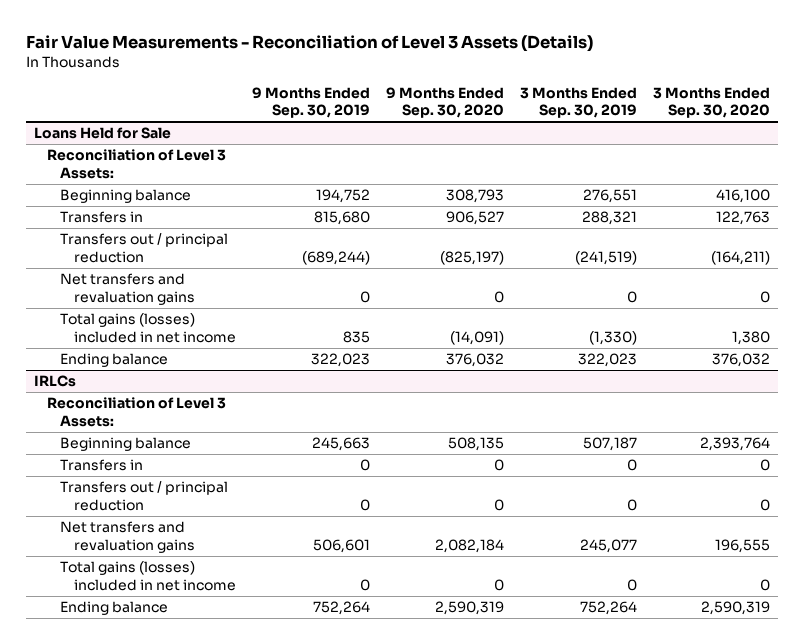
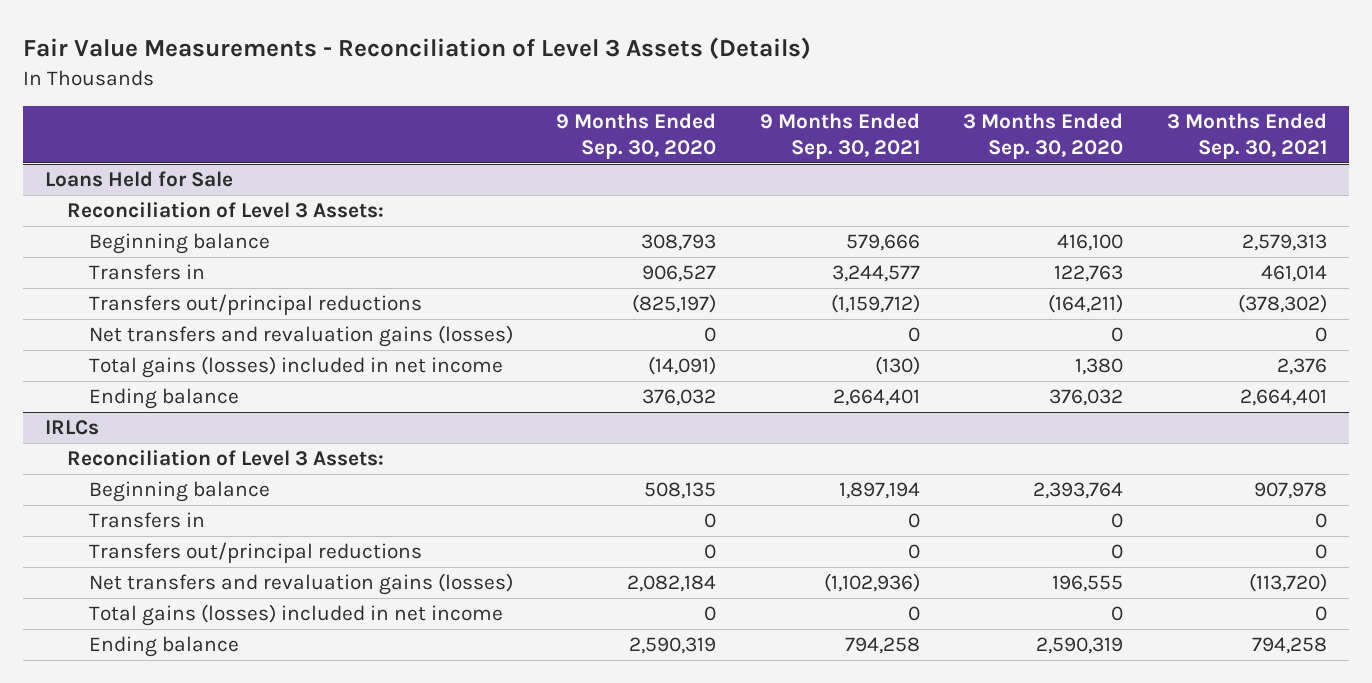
[251,86,370,119] 9 Months Ended Sep. 30, 2019 -> none
[519,86,637,119] 3 Months Ended Sep. 30, 2019 -> none
none -> [759,112,920,159] 9 Months Ended Sep. 30, 2021
none -> [1166,112,1327,159] 3 Months Ended Sep. 30, 2021
[60,233,229,264] Transfers out / principal reduction -> [88,294,422,316] Transfers out/principal reductions
[60,273,195,306] Net transfers and revaluation gains -> [88,325,513,348] Net transfers and revaluation gains (losses)
[60,481,229,512] Transfers out / principal reduction -> [88,542,422,564] Transfers out/principal reductions
[60,521,195,554] Net transfers and revaluation gains -> [88,573,513,596] Net transfers and revaluation gains (losses)

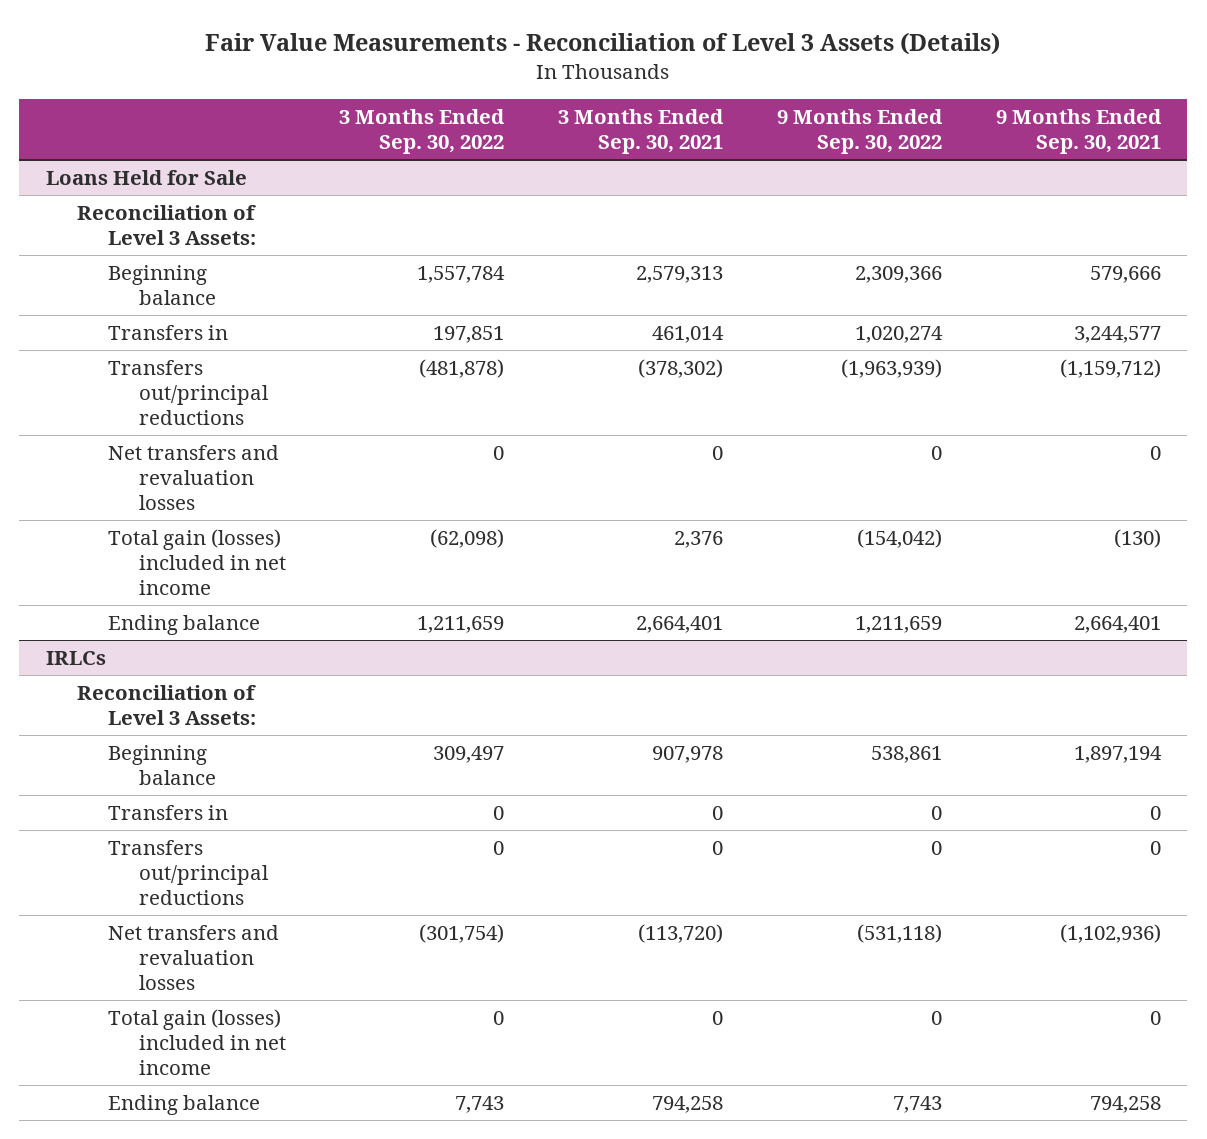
[556,112,717,159] 9 Months Ended Sep. 30, 2020 -> none
[963,112,1124,159] 3 Months Ended Sep. 30, 2020 -> none
none -> [339,108,506,155] 3 Months Ended Sep. 30, 2022
none -> [776,108,943,155] 9 Months Ended Sep. 30, 2022
[88,325,513,348] Net transfers and revaluation gains (losses) -> [107,444,279,510] Net transfers and revaluation losses
[88,356,503,379] Total gains (losses) included in net income -> [107,528,286,595] Total gain (losses) included in net income
[88,573,513,596] Net transfers and revaluation gains (losses) -> [107,924,279,990] Net transfers and revaluation losses
[88,604,503,627] Total gains (losses) included in net income -> [107,1008,286,1075] Total gain (losses) included in net income

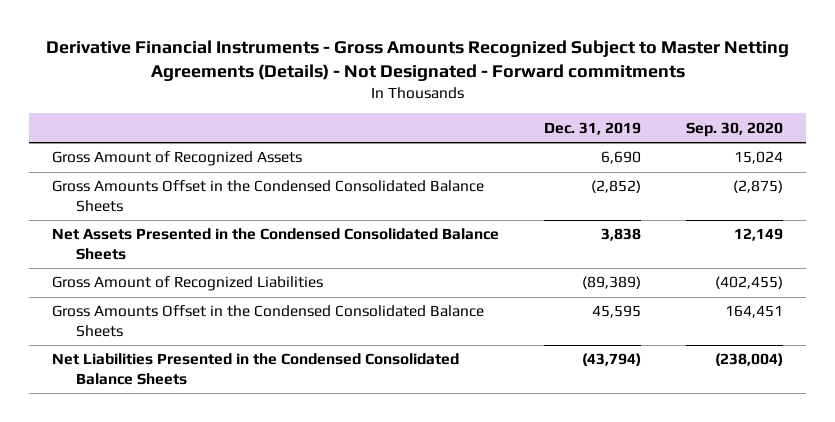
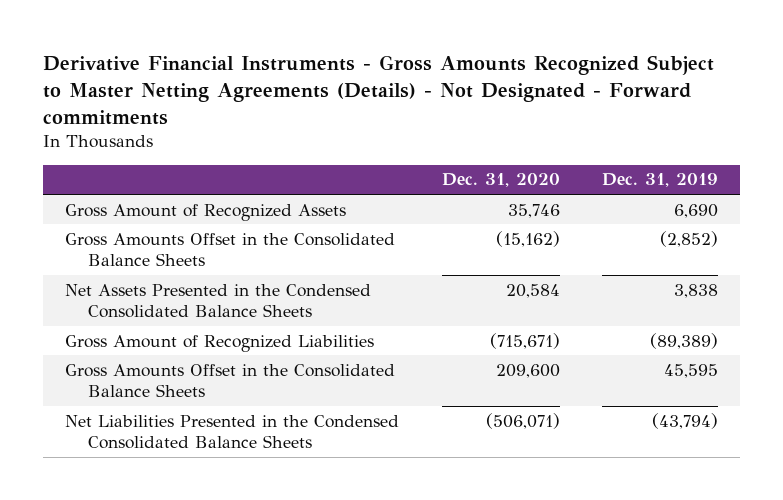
[686,121,784,137] Sep. 30, 2020 -> none
none -> [441,173,560,188] Dec. 31, 2020
[51,180,484,212] Gross Amounts Offset in the Condensed Consolidated Balance Sheets -> [64,232,395,266] Gross Amounts Offset in the Consolidated Balance Sheets
[51,305,484,337] Gross Amounts Offset in the Condensed Consolidated Balance Sheets -> [64,363,395,397] Gross Amounts Offset in the Consolidated Balance Sheets

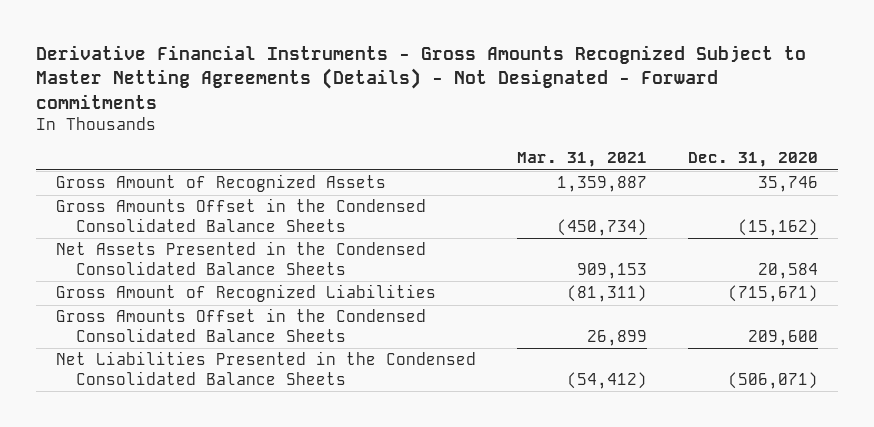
[602,173,719,188] Dec. 31, 2019 -> none
none -> [516,152,647,168] Mar. 31, 2021
[64,232,395,266] Gross Amounts Offset in the Consolidated Balance Sheets -> [56,198,427,233] Gross Amounts Offset in the Condensed Consolidated Balance Sheets
[64,363,395,397] Gross Amounts Offset in the Consolidated Balance Sheets -> [56,308,427,343] Gross Amounts Offset in the Condensed Consolidated Balance Sheets

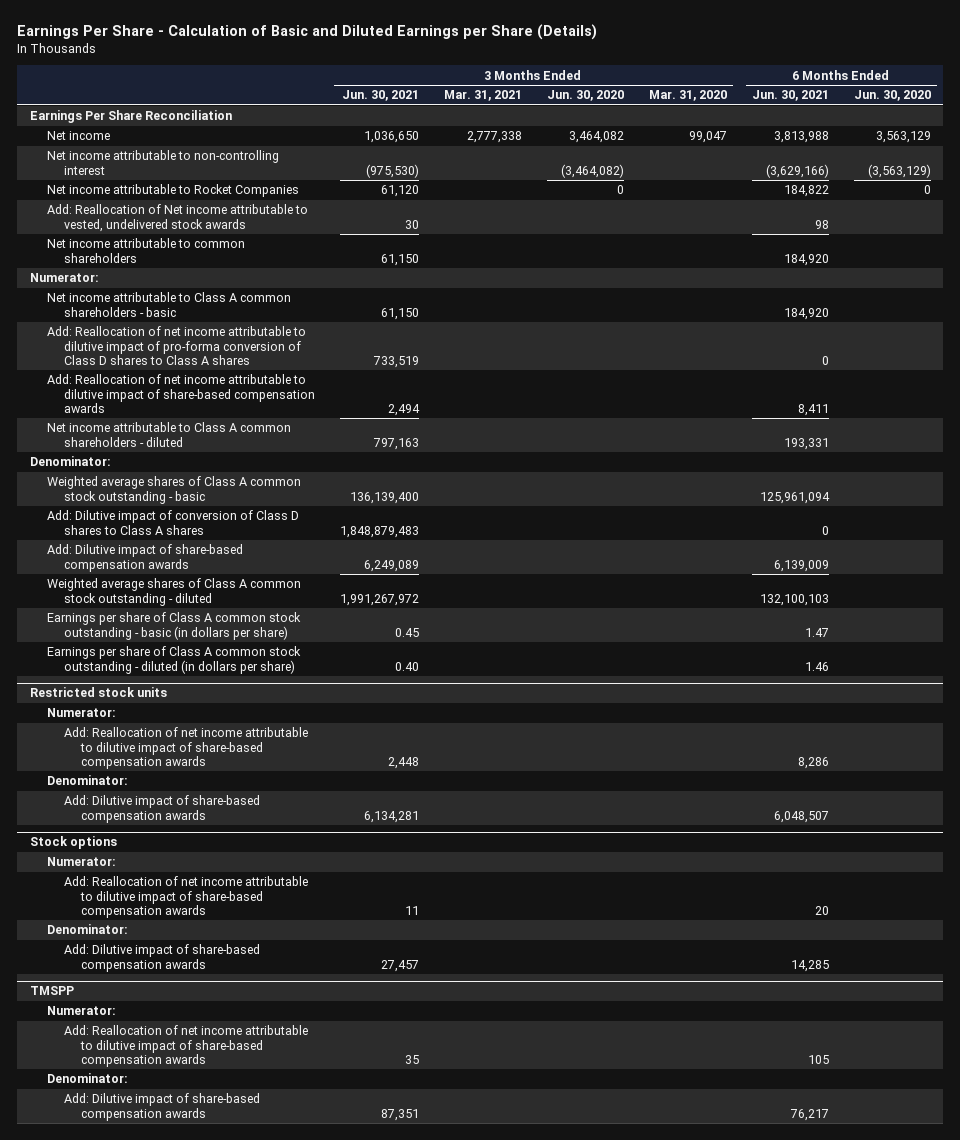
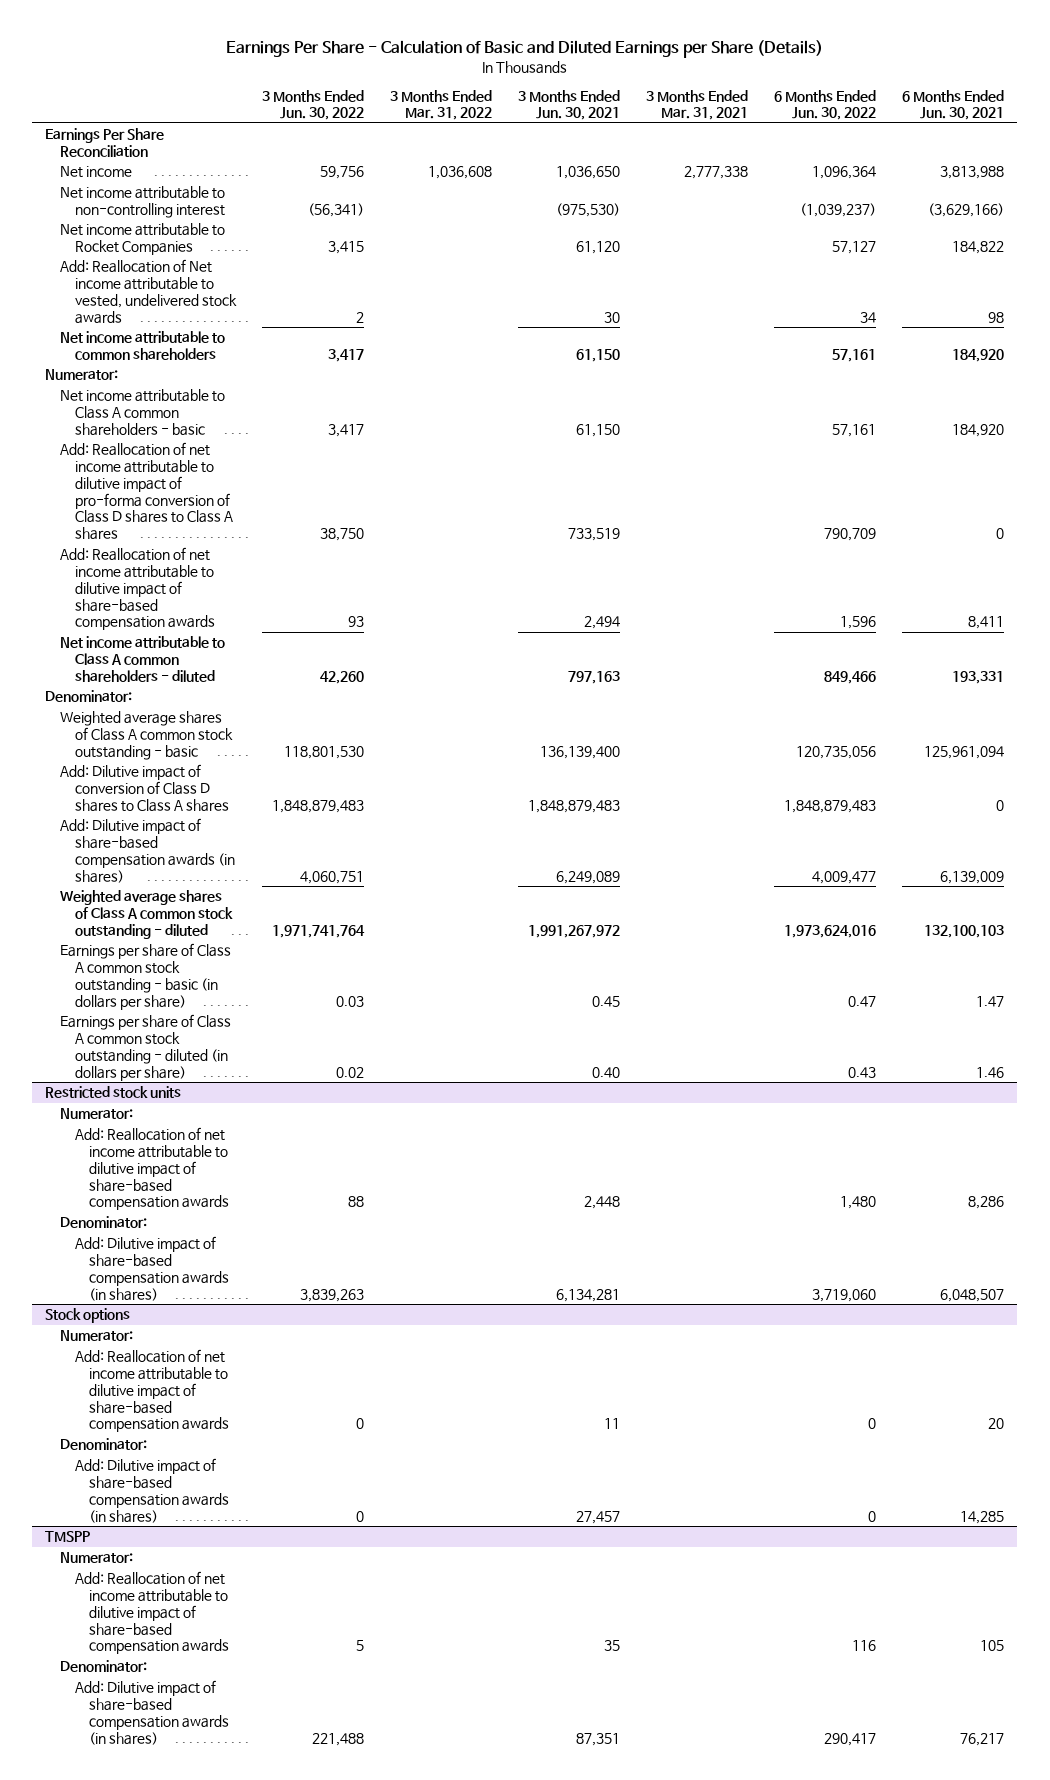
[546,90,624,102] Jun. 30, 2020 -> none
[648,90,727,102] Mar. 31, 2020 -> none
[853,90,931,102] Jun. 30, 2020 -> none
none -> [261,89,364,121] 3 Months Ended Jun. 30, 2022
none -> [389,89,492,121] 3 Months Ended Mar. 31, 2022
none -> [774,89,877,121] 6 Months Ended Jun. 30, 2022
[46,544,243,572] Add: Dilutive impact of share-based compensation awards -> [60,818,235,883] Add: Dilutive impact of share-based compensation awards (in shares)
[63,795,260,823] Add: Dilutive impact of share-based compensation awards -> [74,1236,230,1301] Add: Dilutive impact of share-based compensation awards (in shares)
[63,944,260,972] Add: Dilutive impact of share-based compensation awards -> [74,1458,230,1523] Add: Dilutive impact of share-based compensation awards (in shares)
[63,1093,260,1121] Add: Dilutive impact of share-based compensation awards -> [74,1680,230,1745] Add: Dilutive impact of share-based compensation awards (in shares)

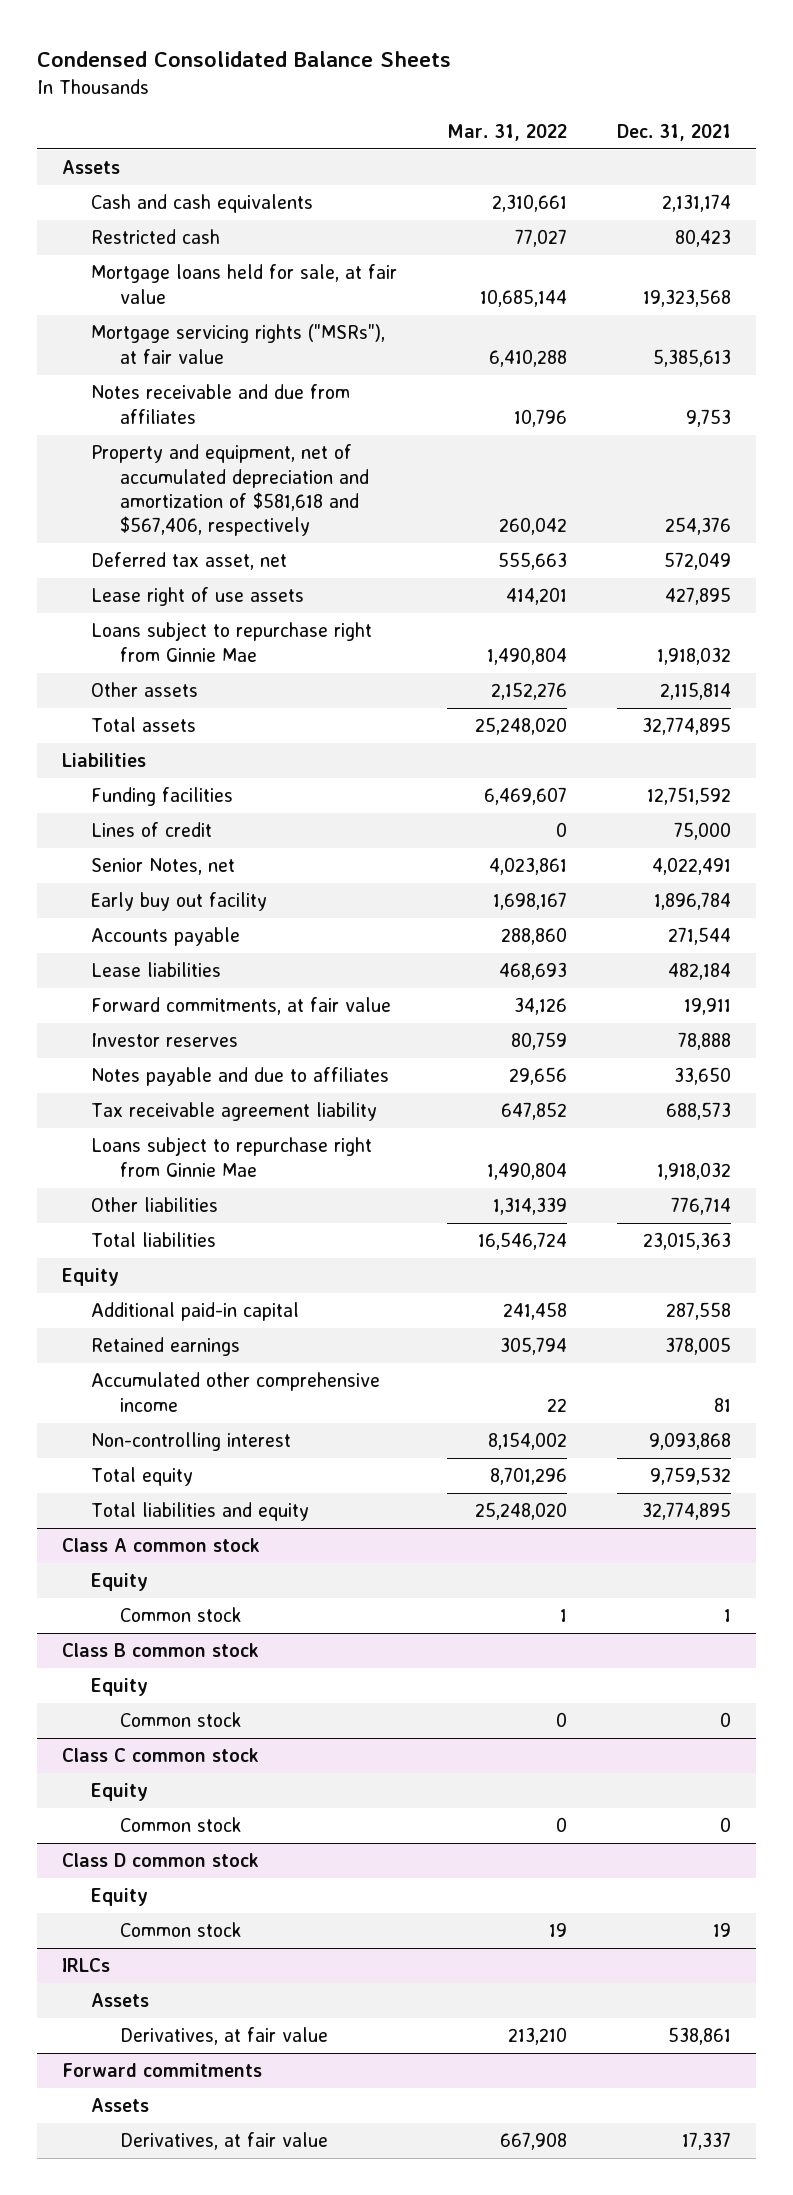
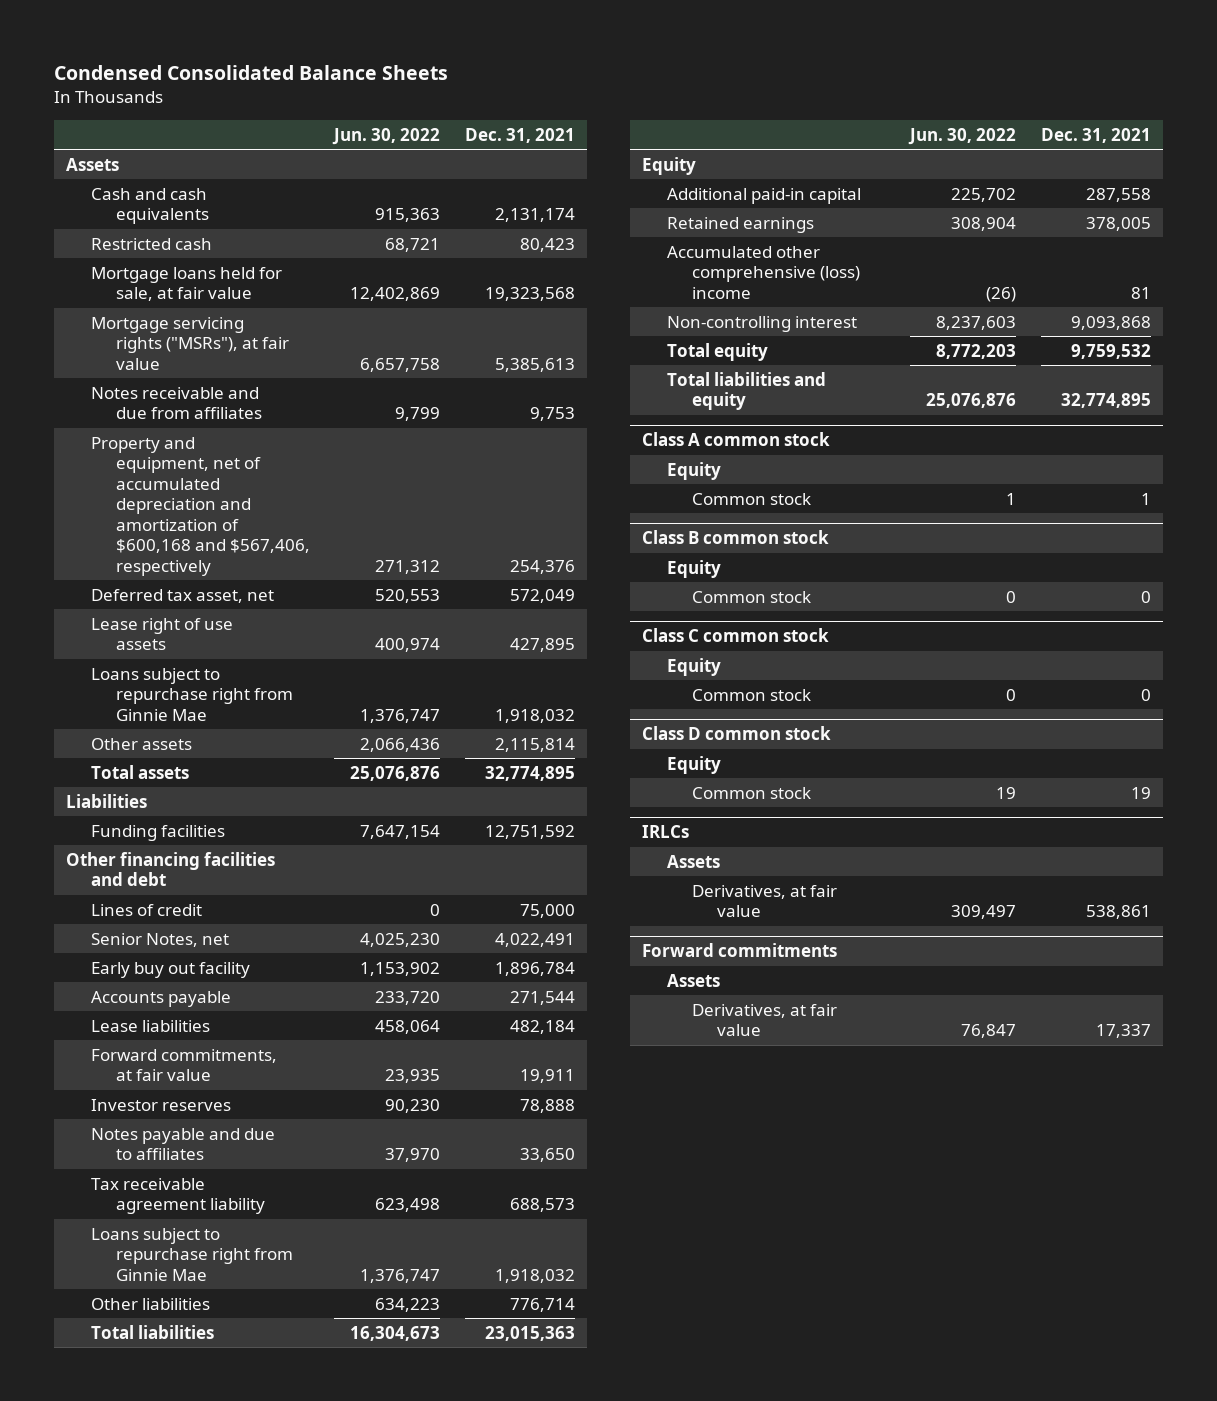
[447,123,568,141] Mar. 31, 2022 -> none
none -> [332,127,441,145] Jun. 30, 2022
[91,444,370,537] Property and equipment, net of accumulated depreciation and amortization of $581,618 and $567,406, respectively -> [90,436,310,576] Property and equipment, net of accumulated depreciation and amortization of $600,168 and $567,406, respectively
none -> [65,851,275,887] Other financing facilities and debt
[91,1372,381,1412] Accumulated other comprehensive income -> [666,245,860,299] Accumulated other comprehensive (loss) income

